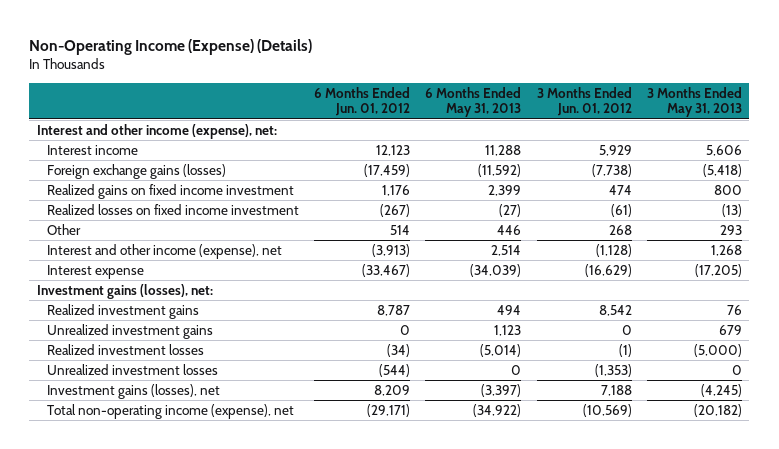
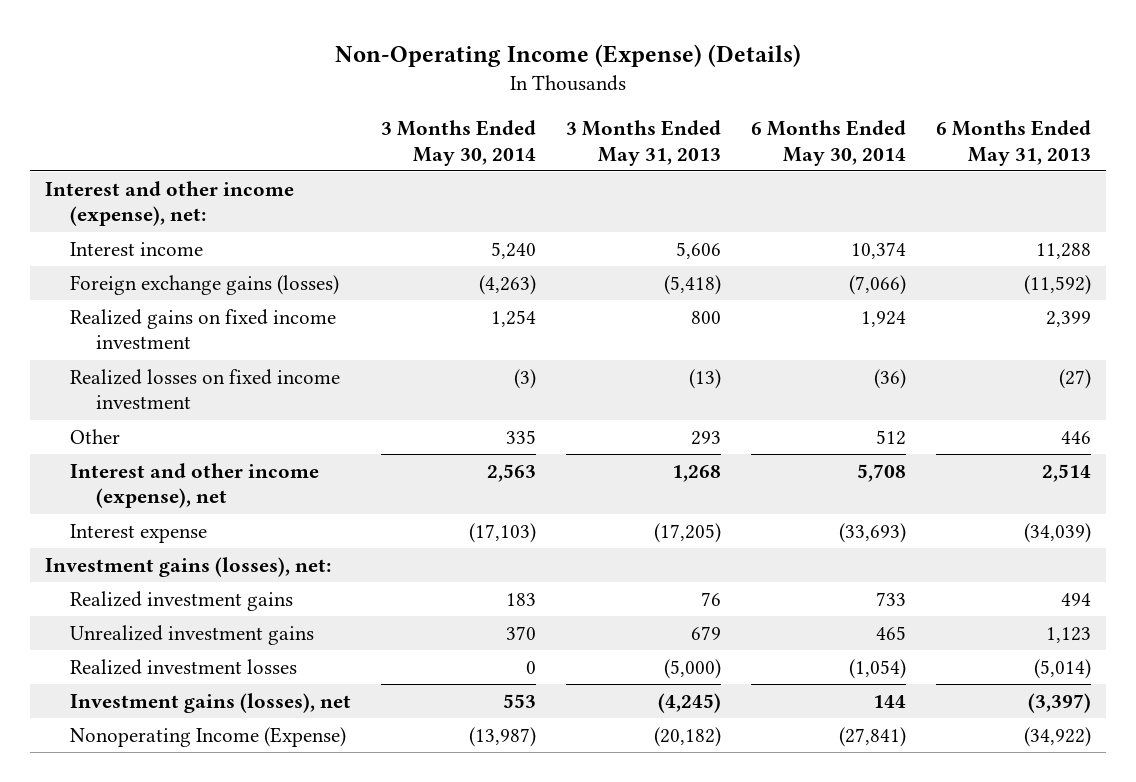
[314,86,411,117] 6 Months Ended Jun. 01, 2012 -> none
[536,86,632,117] 3 Months Ended Jun. 01, 2012 -> none
none -> [381,120,537,166] 3 Months Ended May 30, 2014
none -> [751,120,907,166] 6 Months Ended May 30, 2014
[47,363,219,375] Unrealized investment losses -> none
[47,403,295,419] Total non-operating income (expense), net -> [70,726,347,747] Nonoperating Income (Expense)

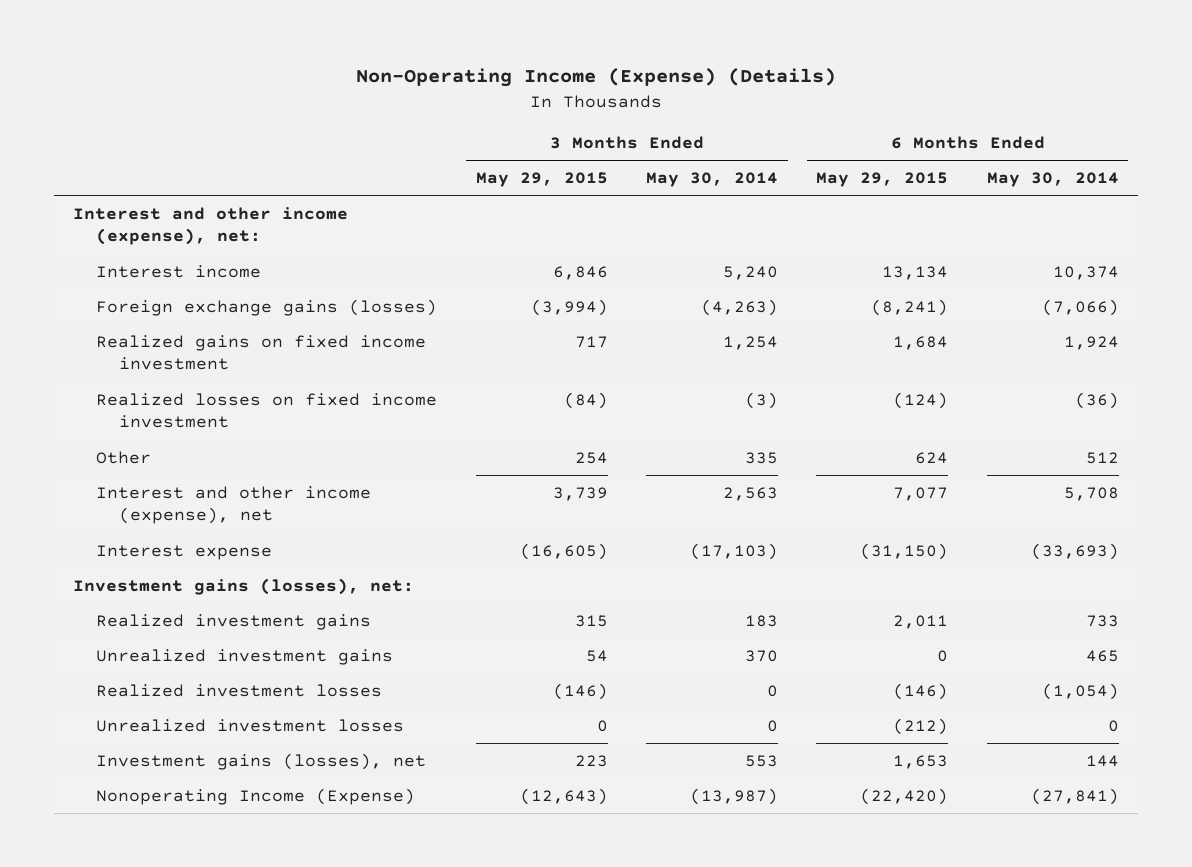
[566,120,722,166] 3 Months Ended May 31, 2013 -> none
[936,120,1092,166] 6 Months Ended May 31, 2013 -> none
none -> [475,172,608,188] May 29, 2015
none -> [816,172,949,188] May 29, 2015
none -> [96,719,405,733] Unrealized investment losses

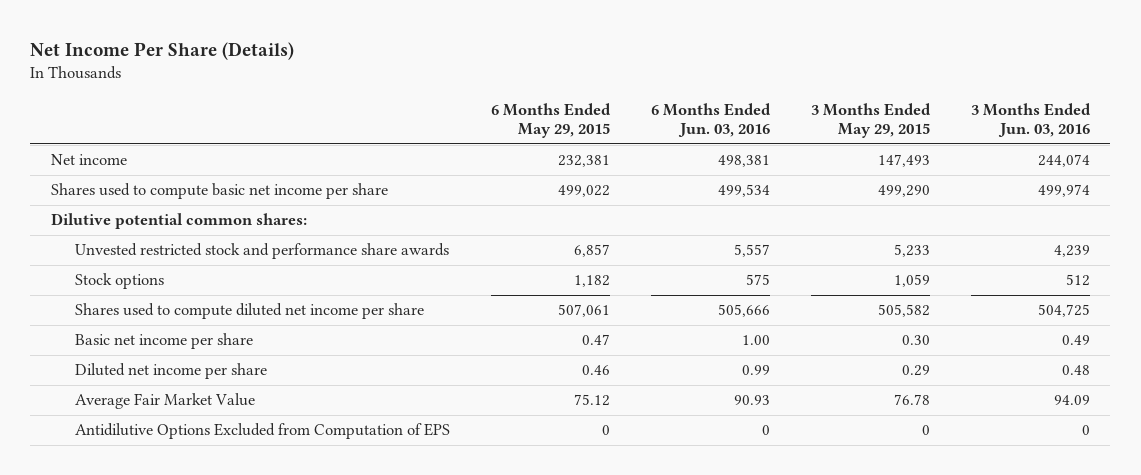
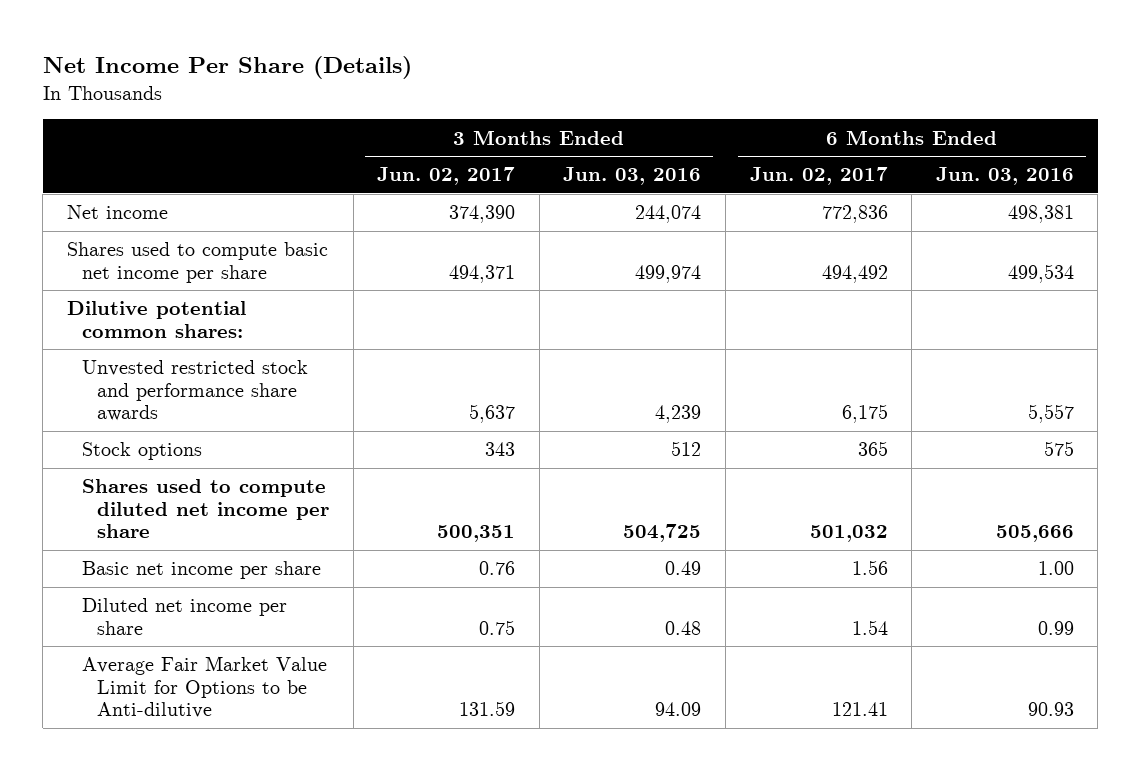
[490,102,611,139] 6 Months Ended May 29, 2015 -> none
[810,102,931,139] 3 Months Ended May 29, 2015 -> none
none -> [377,167,516,186] Jun. 02, 2017
none -> [749,167,888,186] Jun. 02, 2017
[74,423,450,440] Antidilutive Options Excluded from Computation of EPS -> none
[74,393,255,410] Average Fair Market Value -> [81,656,327,719] Average Fair Market Value Limit for Options to be Anti-dilutive

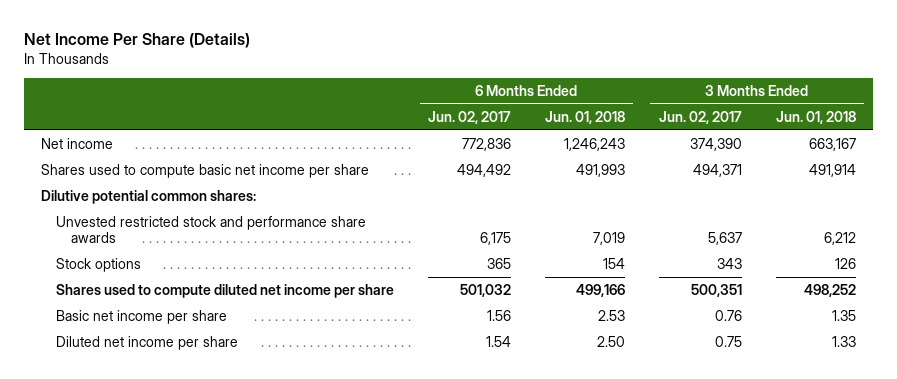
[563,167,702,186] Jun. 03, 2016 -> none
[935,167,1074,186] Jun. 03, 2016 -> none
none -> [544,110,625,124] Jun. 01, 2018
none -> [775,110,856,124] Jun. 01, 2018
[81,656,327,719] Average Fair Market Value Limit for Options to be Anti-dilutive -> none

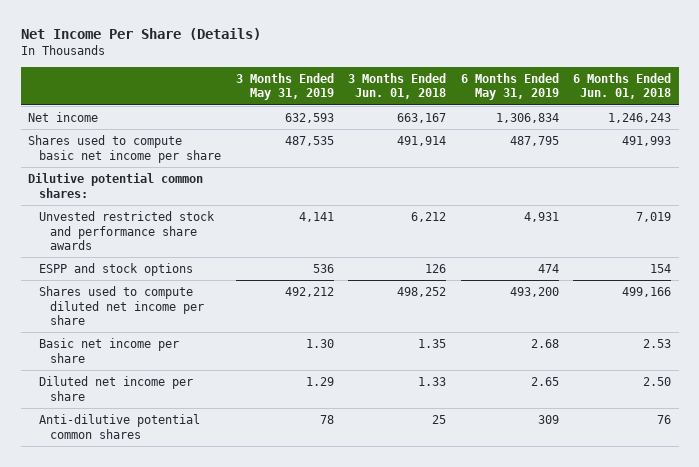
[428,110,512,124] Jun. 02, 2017 -> none
[658,110,742,124] Jun. 02, 2017 -> none
none -> [235,72,334,101] 3 Months Ended May 31, 2019
none -> [460,72,559,101] 6 Months Ended May 31, 2019
[56,258,142,273] Stock options -> [39,263,194,277] ESPP and stock options
none -> [39,414,201,439] Anti-dilutive potential common shares

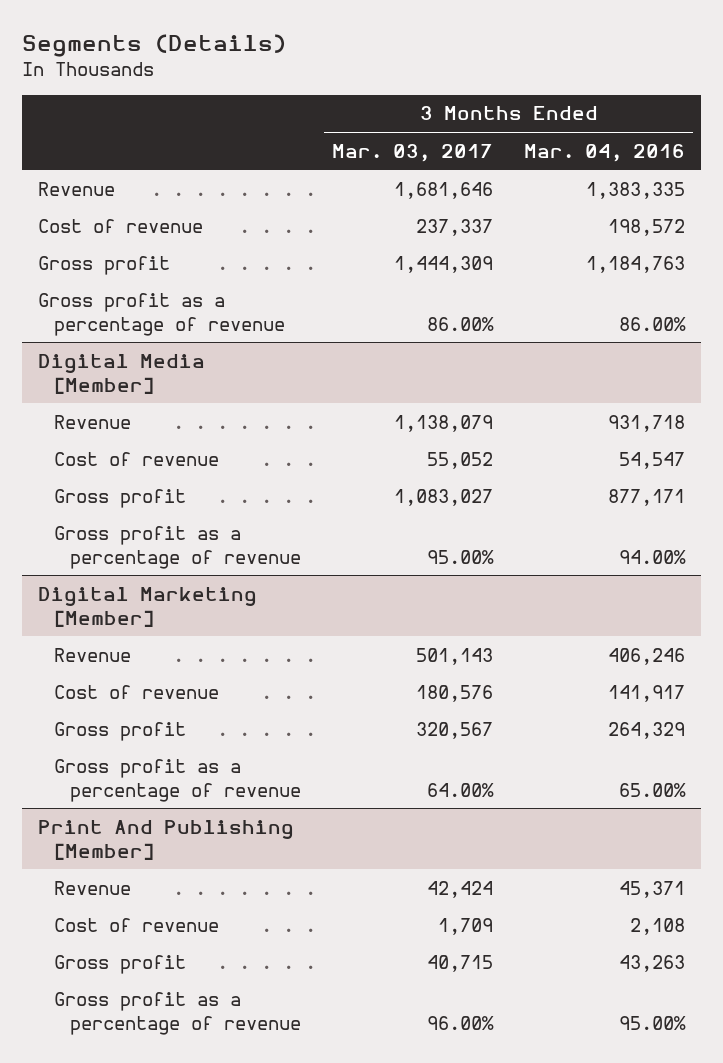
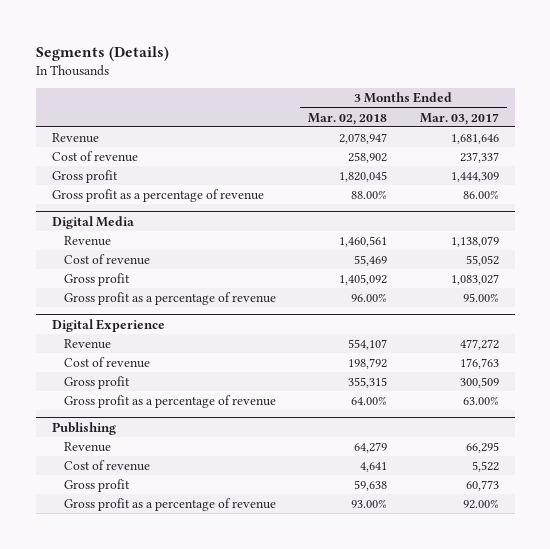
[524,143,686,162] Mar. 04, 2016 -> none
none -> [308,112,388,125] Mar. 02, 2018
[37,353,205,394] Digital Media [Member] -> [51,215,134,229] Digital Media
[37,586,257,627] Digital Marketing [Member] -> none
[37,819,294,860] Print And Publishing [Member] -> none
none -> [51,318,165,332] Digital Experience
[415,647,493,665] 501,143 -> [459,339,499,351] 477,272
[415,684,493,702] 180,576 -> [459,358,499,370] 176,763
[415,721,493,739] 320,567 -> [459,377,499,389] 300,509
[426,782,494,797] 64.00% -> [462,396,499,406] 63.00%
none -> [51,421,116,435] Publishing
[426,880,493,898] 42,424 -> [465,442,499,454] 66,295
[437,917,493,935] 1,709 -> [471,461,499,473] 5,522
[426,954,493,972] 40,715 -> [465,480,499,492] 60,773
[426,1015,494,1030] 96.00% -> [462,499,499,510] 92.00%

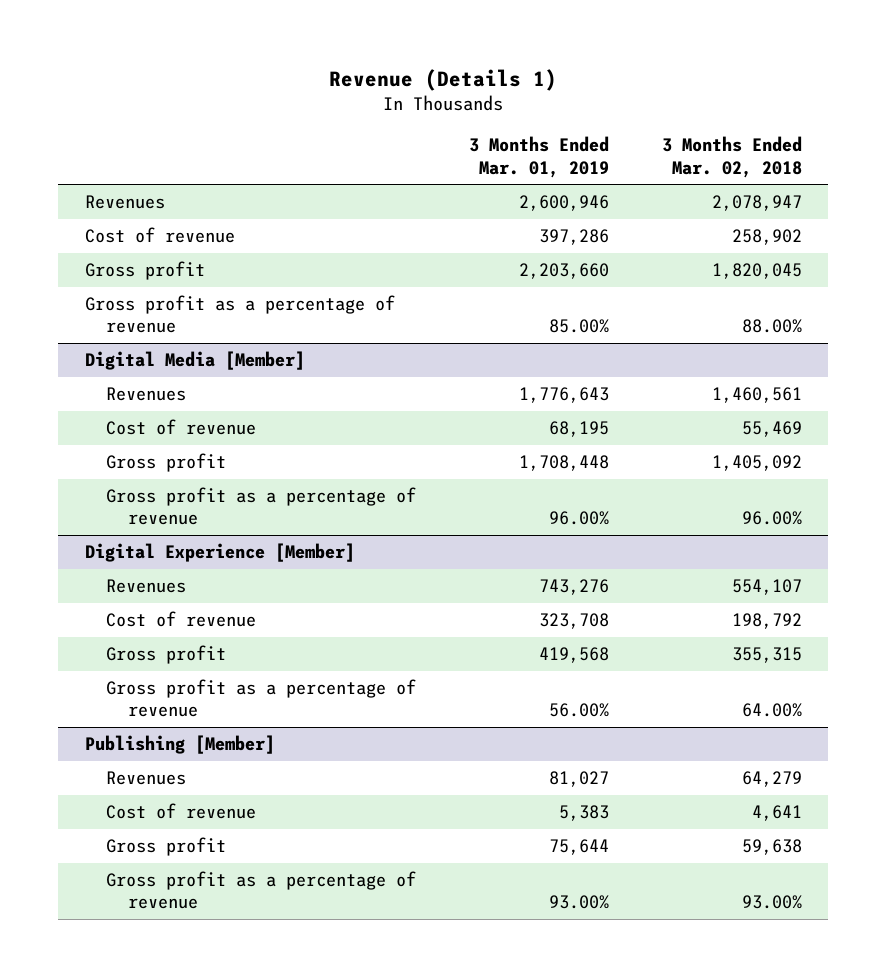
[35,45,169,61] Segments (Details) -> [329,69,558,92] Revenue (Details 1)
[419,112,499,125] Mar. 03, 2017 -> none
none -> [469,136,610,178] 3 Months Ended Mar. 01, 2019
[51,133,99,144] Revenue -> [84,195,165,210] Revenues
[51,215,134,229] Digital Media -> [84,351,305,371] Digital Media [Member]
[63,236,111,247] Revenue -> [106,387,187,402] Revenues
[51,318,165,332] Digital Experience -> [84,543,355,563] Digital Experience [Member]
[63,339,111,350] Revenue -> [106,579,187,594] Revenues
[51,421,116,435] Publishing -> [84,735,275,755] Publishing [Member]
[63,442,111,453] Revenue -> [106,771,187,786] Revenues

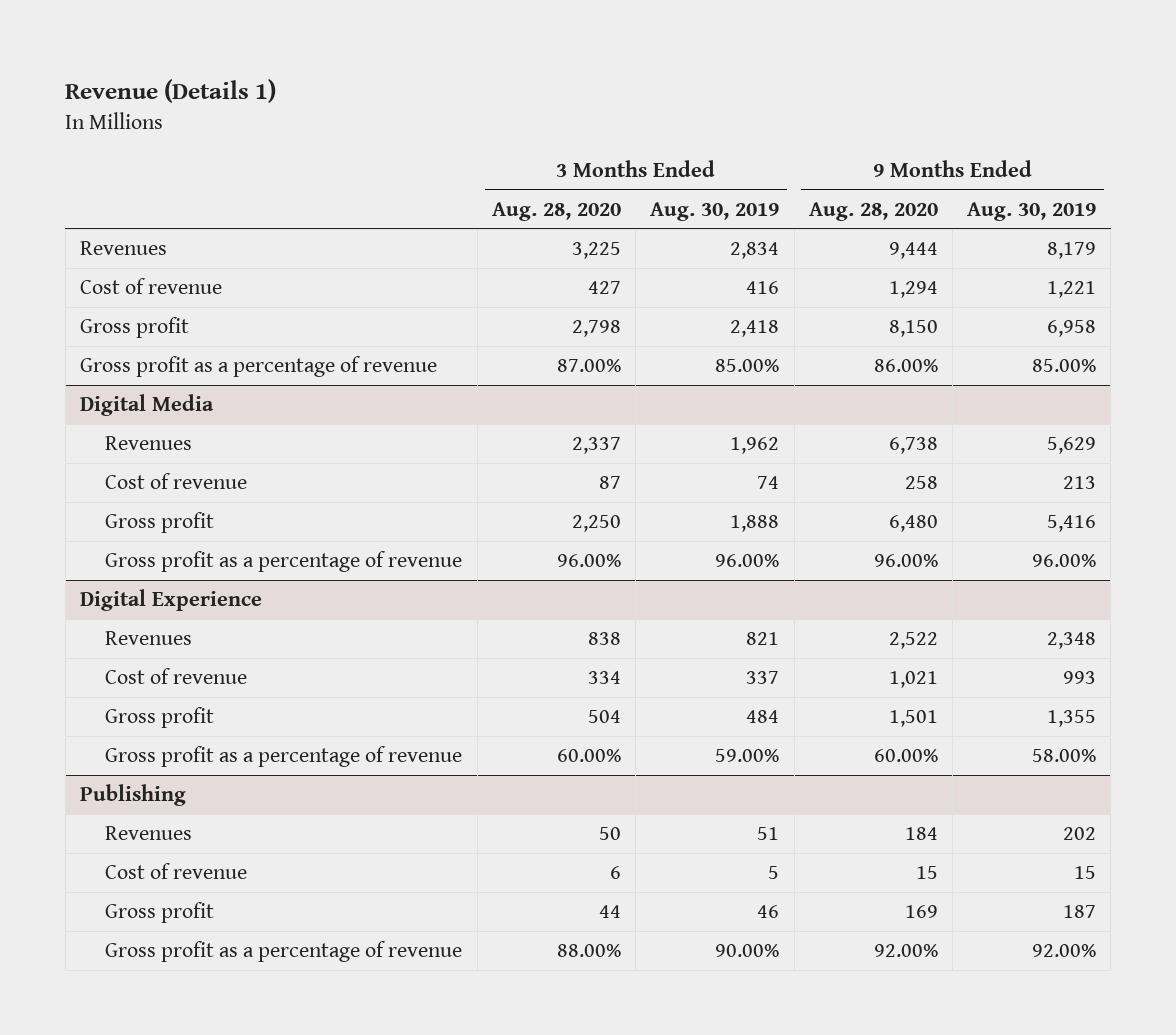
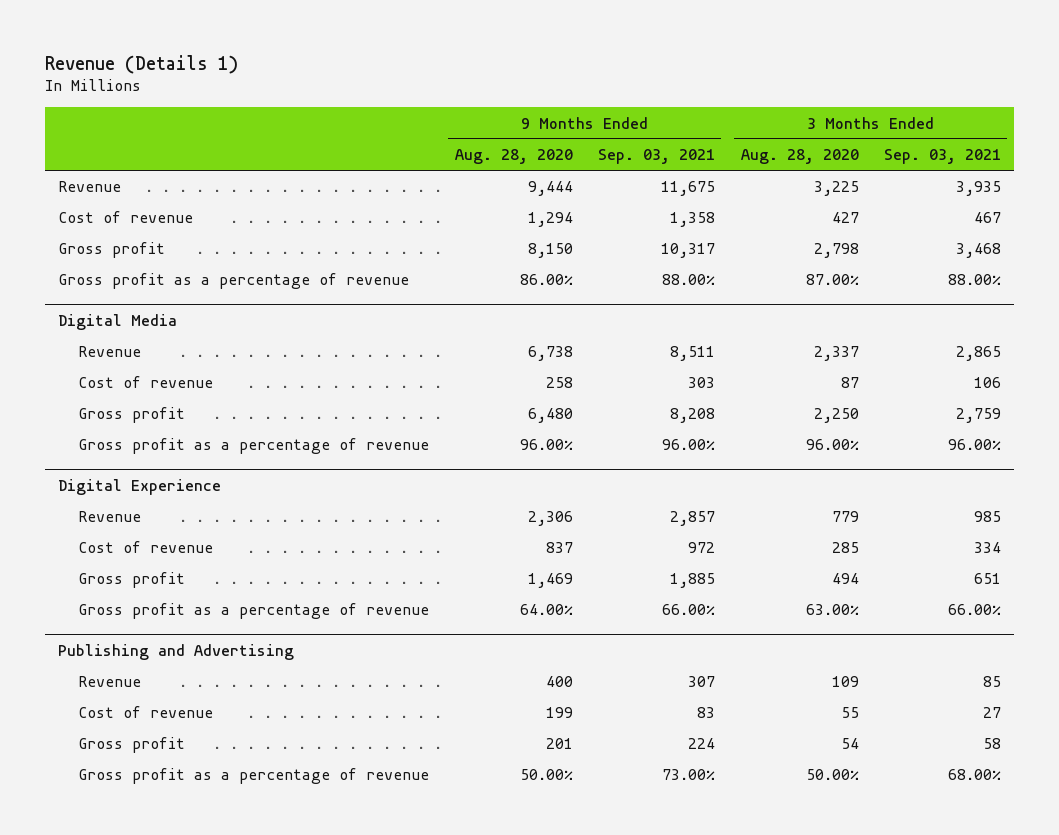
[650,201,780,221] Aug. 30, 2019 -> none
[967,201,1097,221] Aug. 30, 2019 -> none
none -> [598,149,716,165] Sep. 03, 2021
none -> [883,149,1001,165] Sep. 03, 2021
[79,241,167,256] Revenues -> [57,181,121,193] Revenue
[105,436,193,451] Revenues -> [78,346,142,358] Revenue
[105,631,193,646] Revenues -> none
[79,784,186,807] Publishing -> none
[105,826,193,841] Revenues -> none
none -> [78,511,142,523] Revenue
[587,671,621,685] 334 -> [831,542,859,554] 285
[888,671,938,689] 1,021 -> [545,542,573,554] 837
[587,710,621,724] 504 -> [831,573,859,585] 494
[888,710,938,728] 1,501 -> [527,573,573,589] 1,469
[556,749,621,763] 60.00% -> [805,604,859,616] 63.00%
[873,749,938,763] 60.00% -> [519,604,573,616] 64.00%
none -> [57,643,294,660] Publishing and Advertising
none -> [78,676,142,688] Revenue
[609,866,621,880] 6 -> [840,707,859,719] 55
[915,866,938,880] 15 -> [545,707,573,719] 199
[598,905,621,919] 44 -> [840,738,859,750] 54
[904,905,938,919] 169 -> [545,738,573,750] 201
[556,944,621,958] 88.00% -> [805,769,859,781] 50.00%
[873,944,938,958] 92.00% -> [519,769,573,781] 50.00%

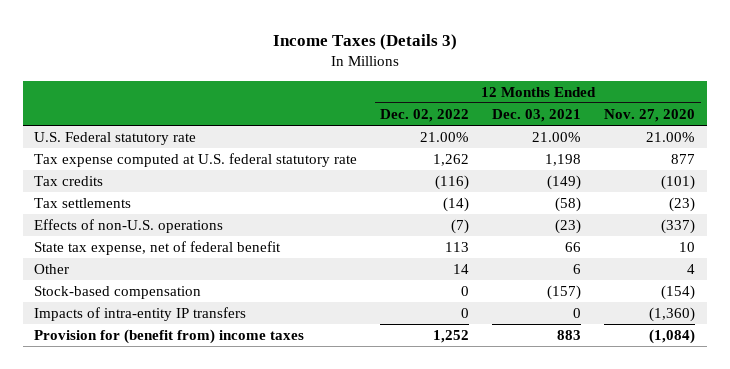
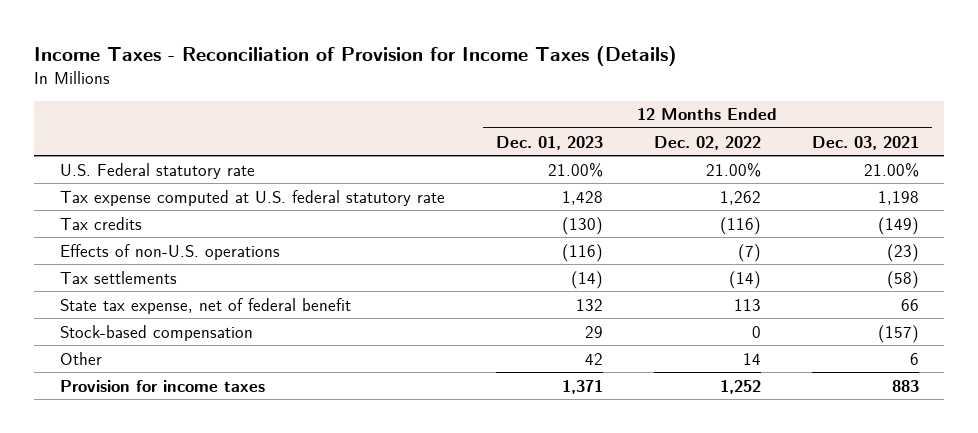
[272,33,457,50] Income Taxes (Details 3) -> [33,45,677,66] Income Taxes - Reconciliation of Provision for Income Taxes (Details)
[604,108,696,122] Nov. 27, 2020 -> none
none -> [495,135,603,150] Dec. 01, 2023
[34,197,132,208] Tax settlements -> [59,270,177,284] Tax settlements
[34,306,247,321] Impacts of intra-entity IP transfers -> none
[34,263,70,274] Other -> [59,351,102,365] Other
[34,328,305,344] Provision for (benefit from) income taxes -> [59,379,265,392] Provision for income taxes

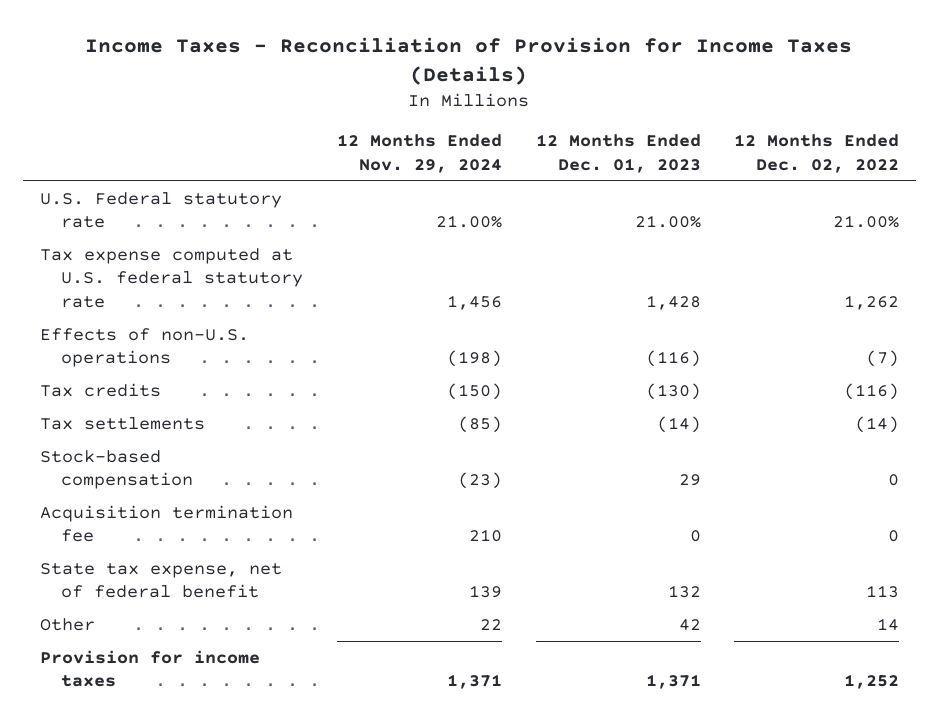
[811,135,919,150] Dec. 03, 2021 -> none
none -> [336,134,502,173] 12 Months Ended Nov. 29, 2024
[59,216,142,230] Tax credits -> [39,382,161,397] Tax credits
none -> [39,504,293,543] Acquisition termination fee
[59,297,351,314] State tax expense, net of federal benefit -> [39,562,282,599] State tax expense, net of federal benefit

